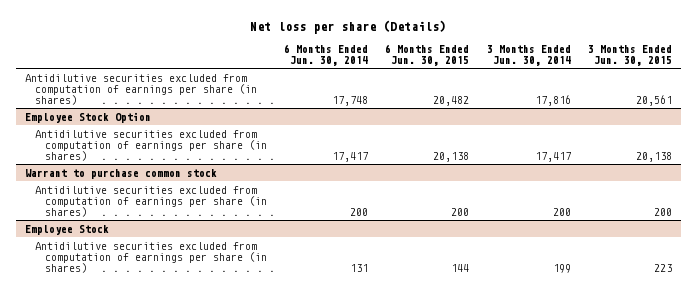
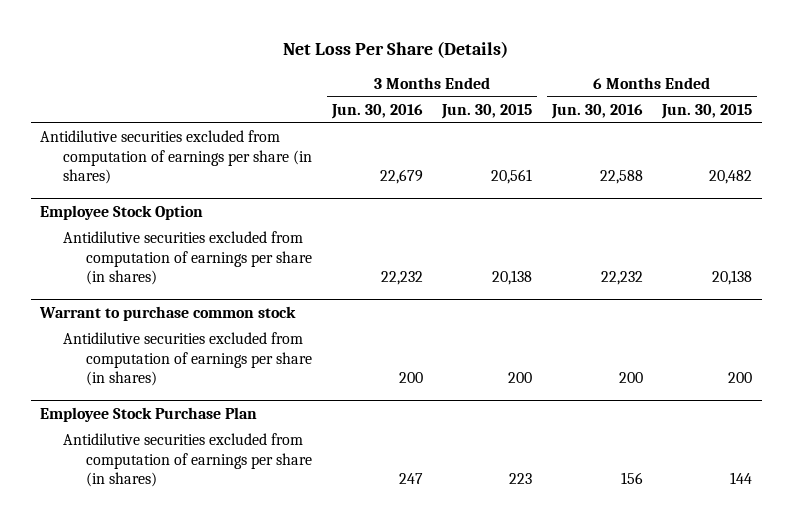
[250,19,447,34] Net loss per share (Details) -> [283,40,509,58] Net Loss Per Share (Details)
[283,43,368,66] 6 Months Ended Jun. 30, 2014 -> none
[486,44,571,66] 3 Months Ended Jun. 30, 2014 -> none
none -> [330,103,423,119] Jun. 30, 2016
none -> [550,103,643,119] Jun. 30, 2016
[25,224,110,235] Employee Stock -> [40,407,258,423] Employee Stock Purchase Plan

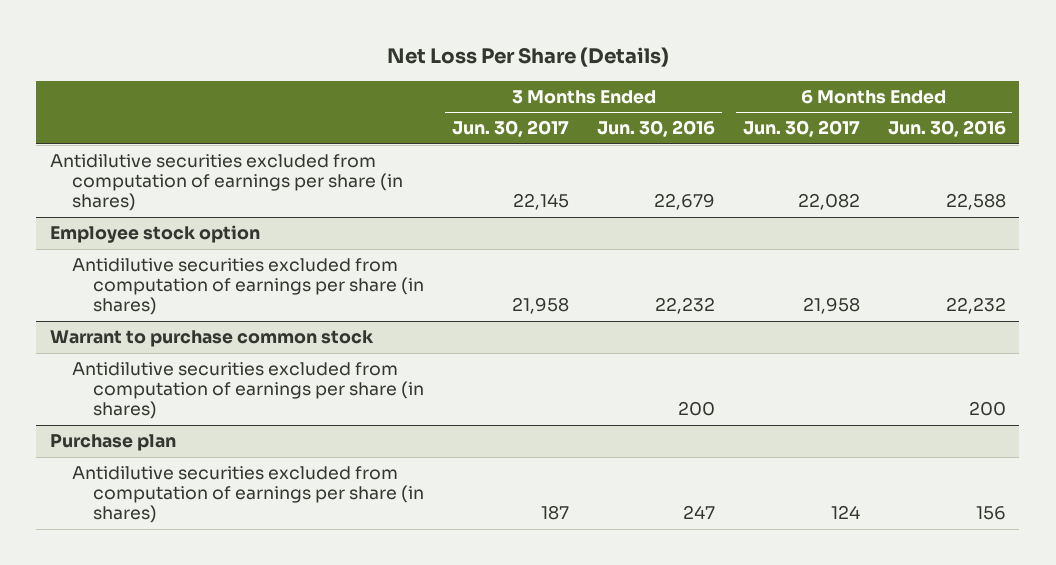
[441,103,533,119] Jun. 30, 2015 -> none
[661,103,753,119] Jun. 30, 2015 -> none
none -> [452,120,570,138] Jun. 30, 2017
none -> [742,120,860,138] Jun. 30, 2017
[40,205,204,221] Employee Stock Option -> [50,225,261,244] Employee stock option
[40,407,258,423] Employee Stock Purchase Plan -> [50,434,177,452] Purchase plan

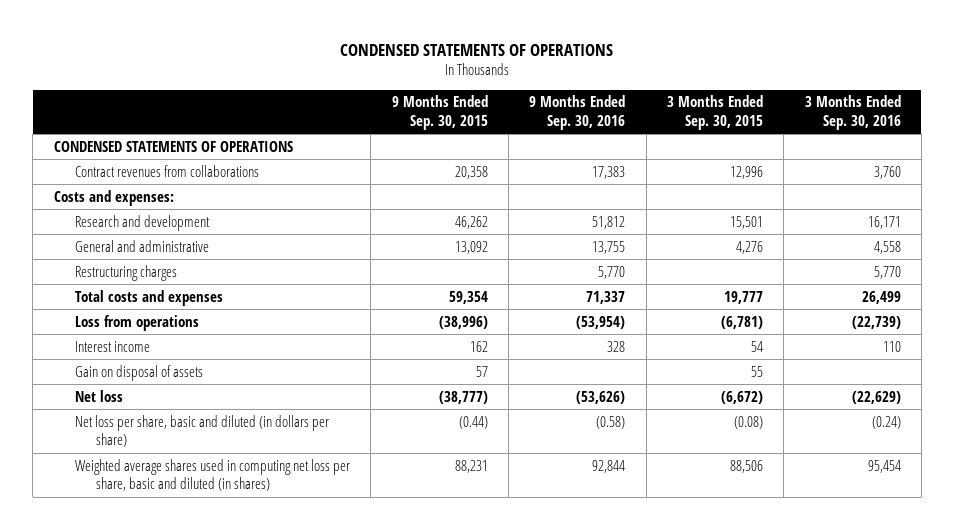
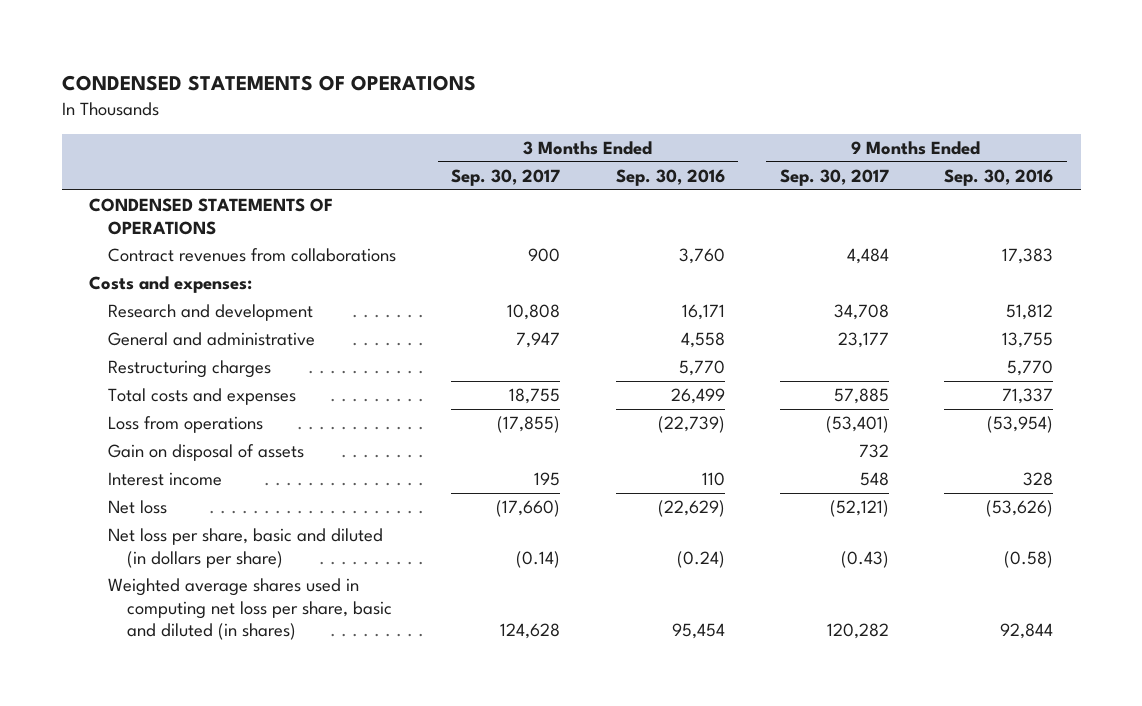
[391,95,488,130] 9 Months Ended Sep. 30, 2015 -> none
[666,95,763,130] 3 Months Ended Sep. 30, 2015 -> none
none -> [451,168,561,186] Sep. 30, 2017
none -> [779,168,889,186] Sep. 30, 2017
[74,340,150,352] Interest income -> [108,472,223,487] Interest income

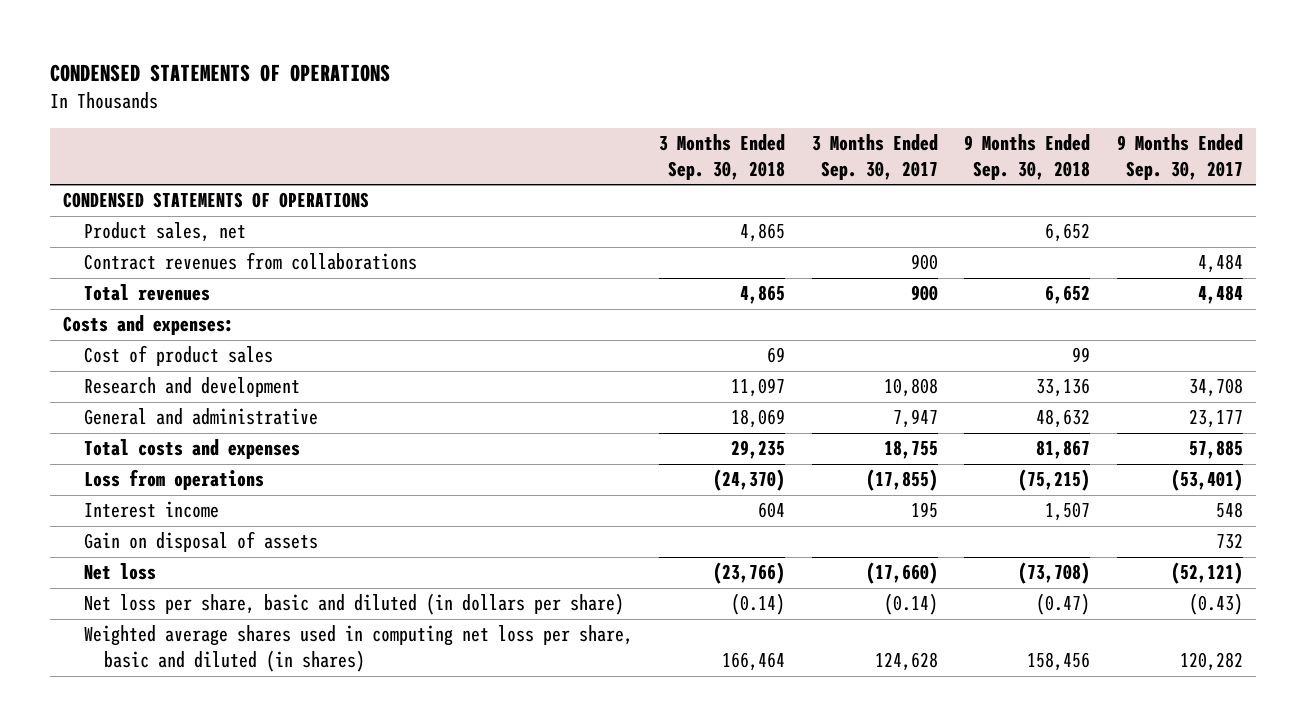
[615,168,725,186] Sep. 30, 2016 -> none
[943,168,1053,186] Sep. 30, 2016 -> none
none -> [659,133,786,180] 3 Months Ended Sep. 30, 2018
none -> [964,133,1091,180] 9 Months Ended Sep. 30, 2018
none -> [83,222,246,243] Product sales, net
none -> [83,284,210,302] Total revenues
none -> [83,345,273,367] Cost of product sales
[108,360,272,379] Restructuring charges -> none
[108,444,305,462] Gain on disposal of assets -> [83,531,318,553] Gain on disposal of assets

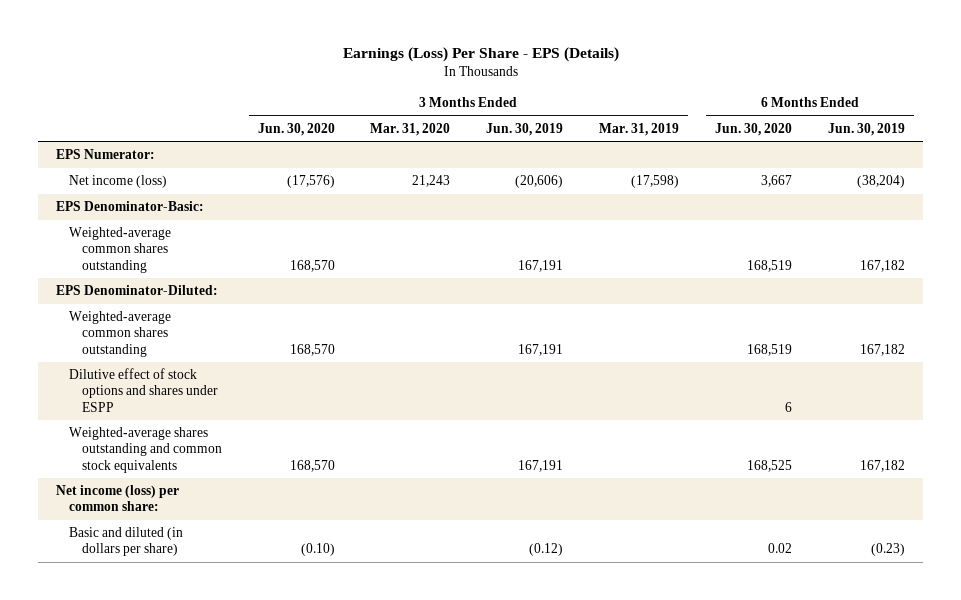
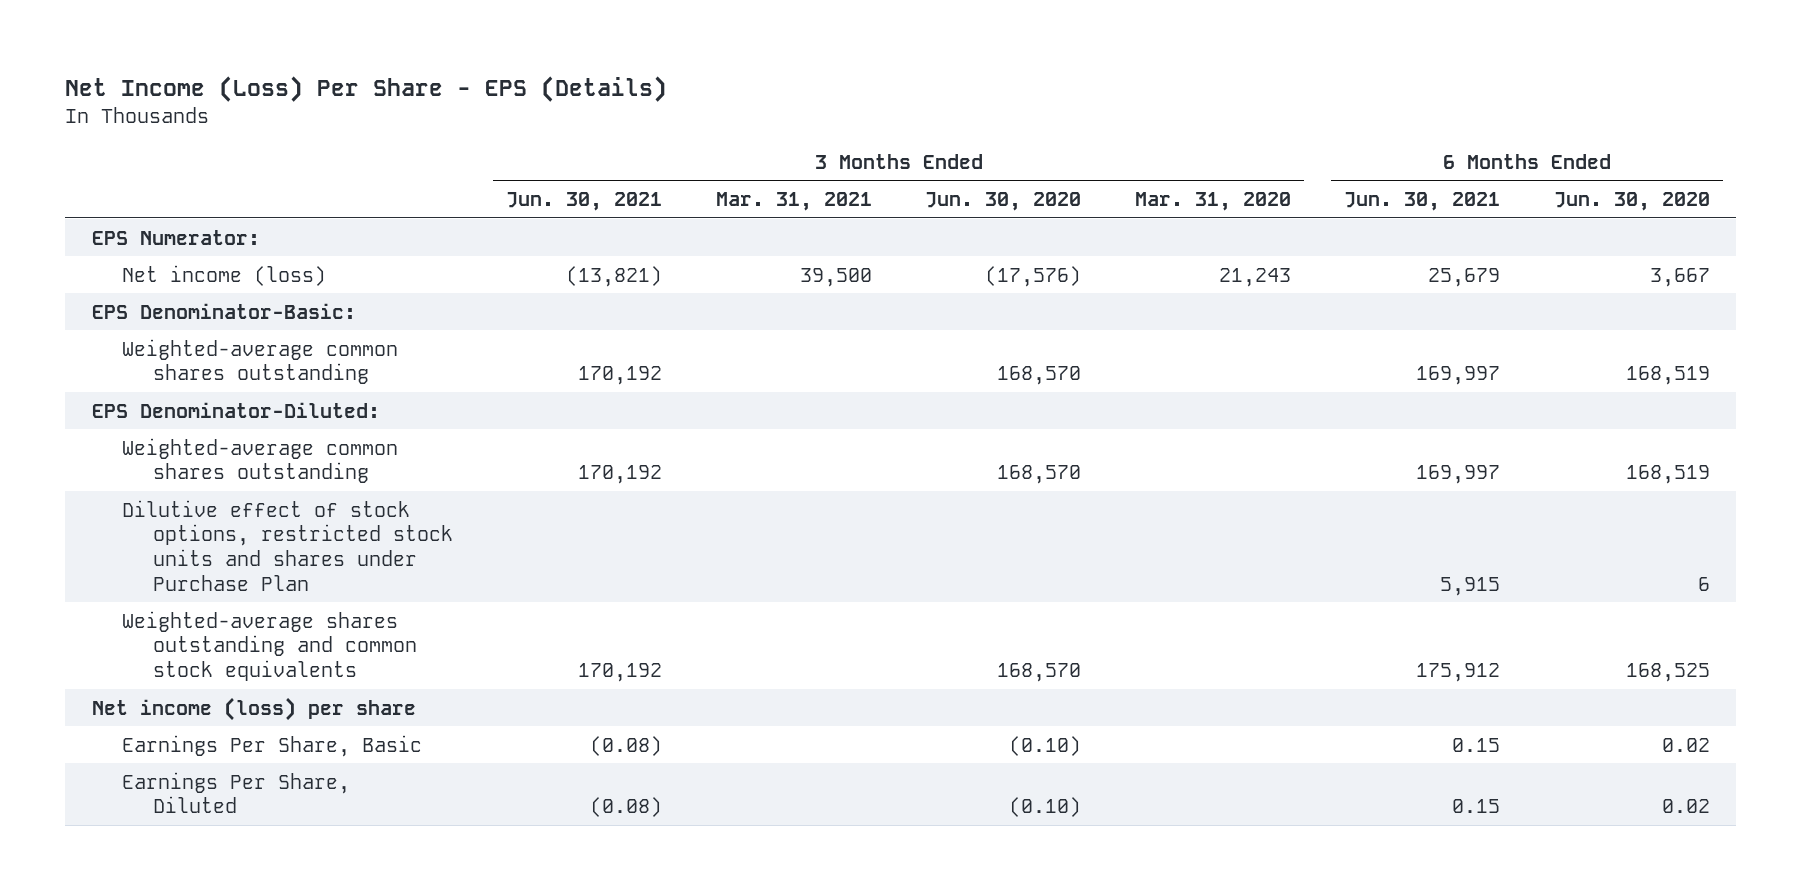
[342,47,619,63] Earnings (Loss) Per Share - EPS (Details) -> [65,76,668,103] Net Income (Loss) Per Share - EPS (Details)
[486,122,564,136] Jun. 30, 2019 -> none
[599,122,680,136] Mar. 31, 2019 -> none
[828,122,906,136] Jun. 30, 2019 -> none
none -> [506,192,663,212] Jun. 30, 2021
none -> [715,192,872,212] Mar. 31, 2021
none -> [1344,192,1501,212] Jun. 30, 2021
[68,368,218,412] Dilutive effect of stock options and shares under ESPP -> [122,499,453,591] Dilutive effect of stock options, restricted stock units and shares under Purchase Plan
[68,527,183,557] Basic and diluted (in dollars per share) -> none
[55,485,179,512] Net income (loss) per common share: -> [91,696,416,721] Net income (loss) per share
none -> [122,734,423,757] Earnings Per Share, Basic
none -> [122,771,351,814] Earnings Per Share, Diluted

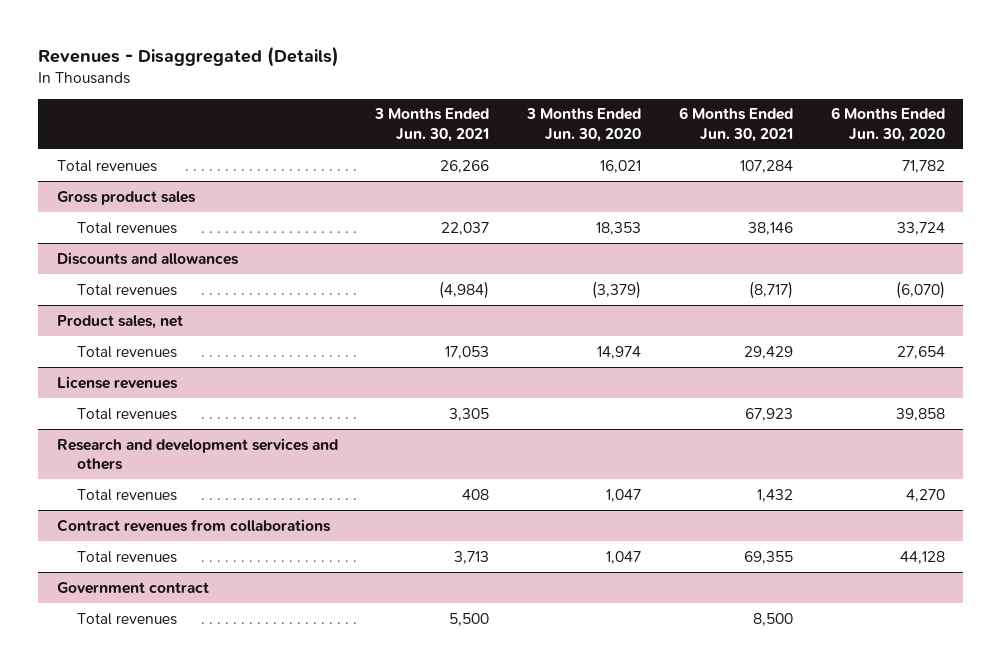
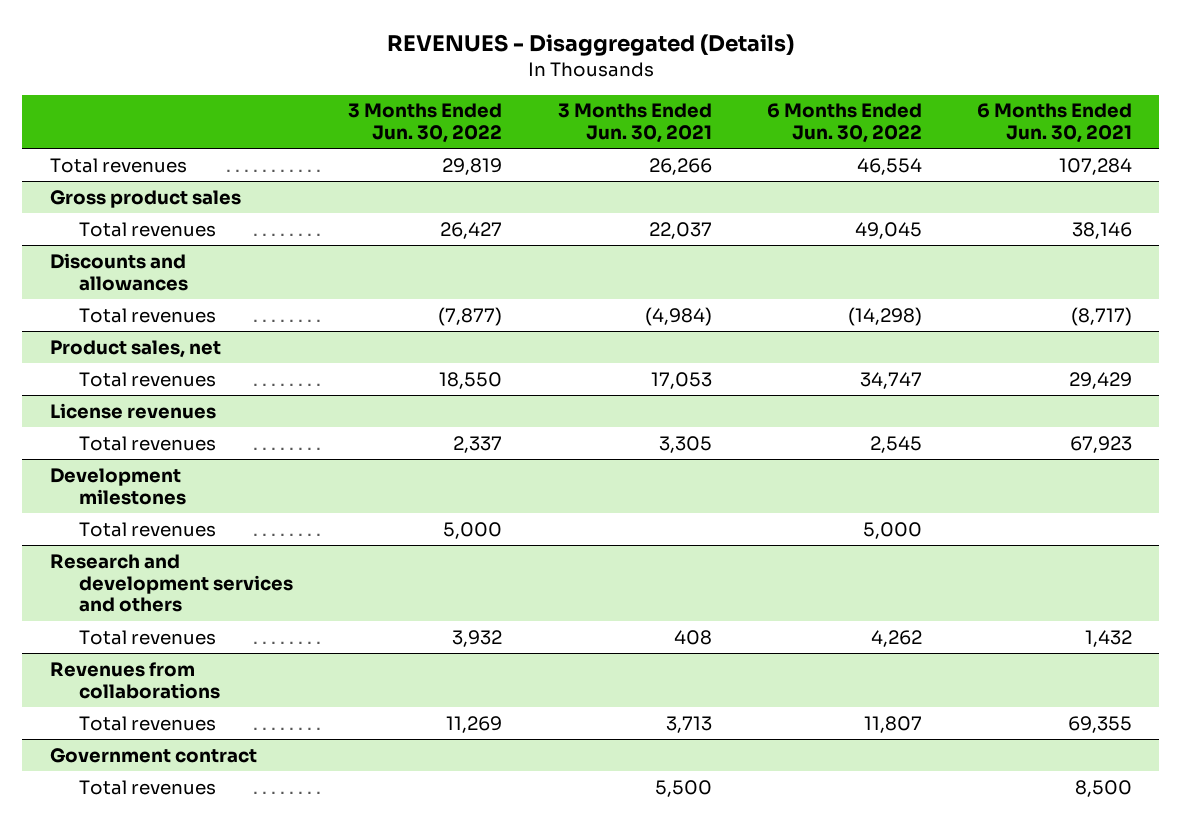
[37,46,339,68] Revenues - Disaggregated (Details) -> [386,34,794,57] REVENUES - Disaggregated (Details)
[526,108,642,142] 3 Months Ended Jun. 30, 2020 -> none
[830,107,945,142] 6 Months Ended Jun. 30, 2020 -> none
none -> [348,103,503,144] 3 Months Ended Jun. 30, 2022
none -> [766,103,922,144] 6 Months Ended Jun. 30, 2022
none -> [49,467,187,505] Development milestones
none -> [79,521,217,537] Total revenues
[56,518,331,532] Contract revenues from collaborations -> [49,661,221,699] Revenues from collaborations

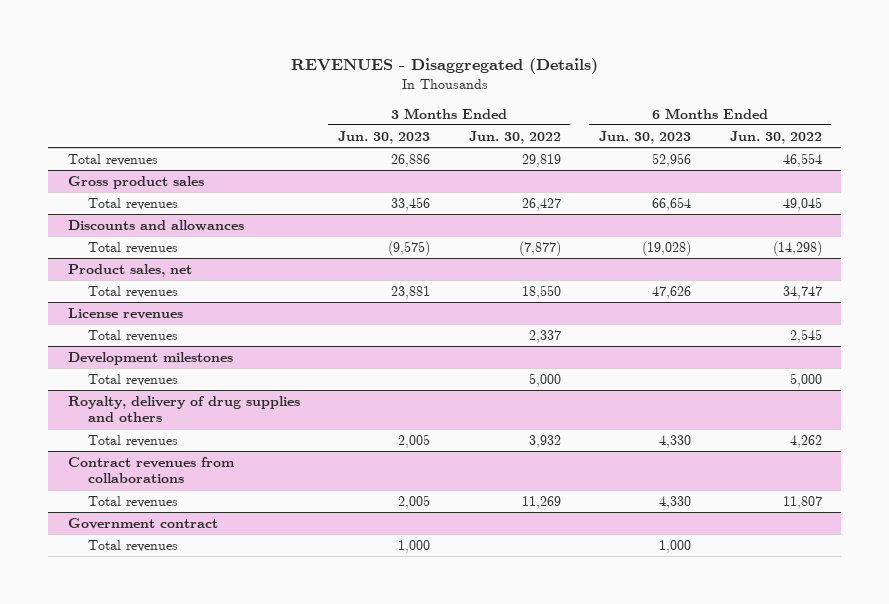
[557,103,712,144] 3 Months Ended Jun. 30, 2021 -> none
[976,103,1132,144] 6 Months Ended Jun. 30, 2021 -> none
none -> [338,130,431,144] Jun. 30, 2023
none -> [599,130,692,144] Jun. 30, 2023
[49,553,294,613] Research and development services and others -> none
none -> [67,395,300,423] Royalty, delivery of drug supplies and others
[49,661,221,699] Revenues from collaborations -> [67,456,235,484] Contract revenues from collaborations

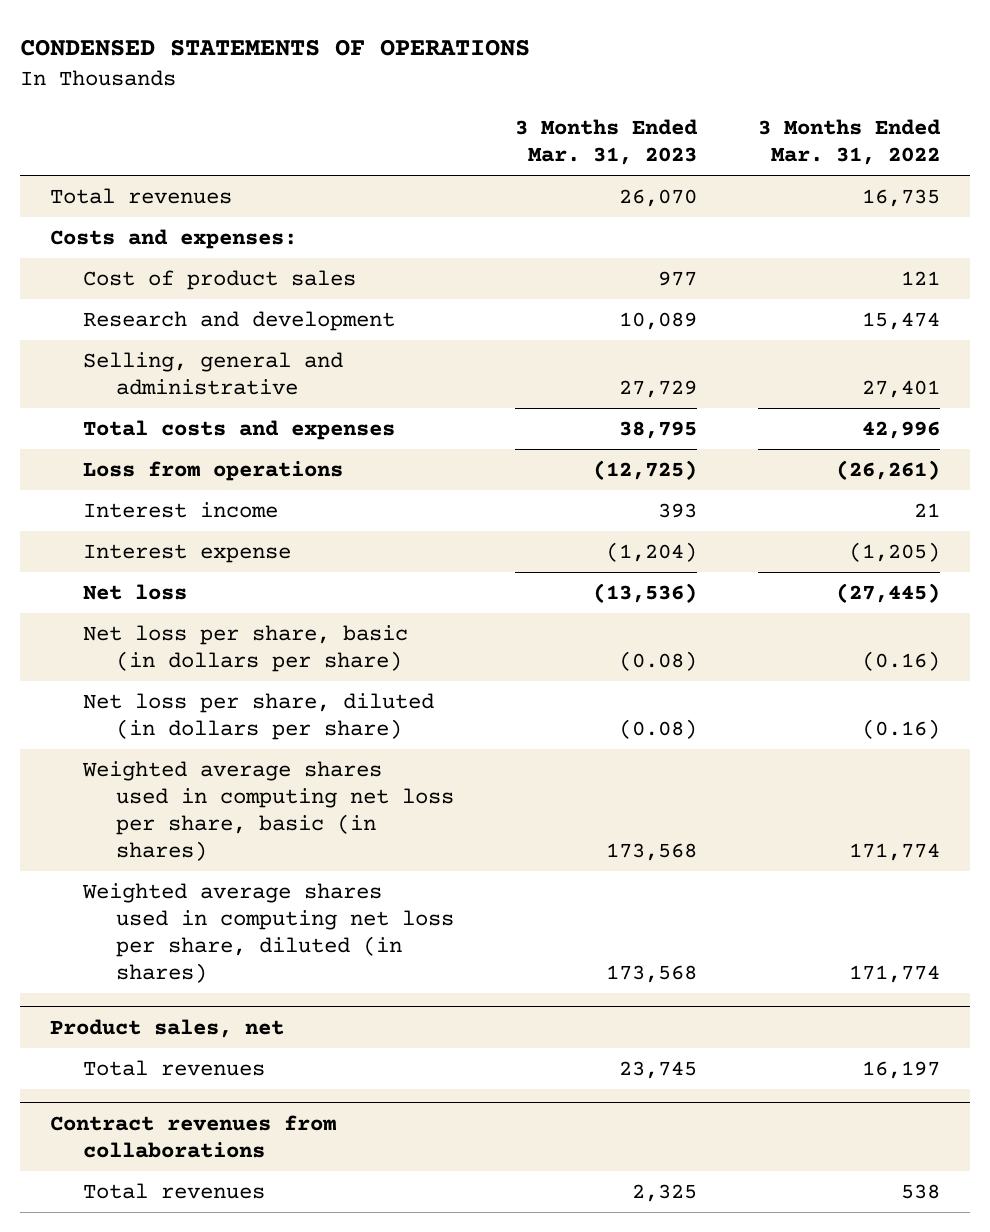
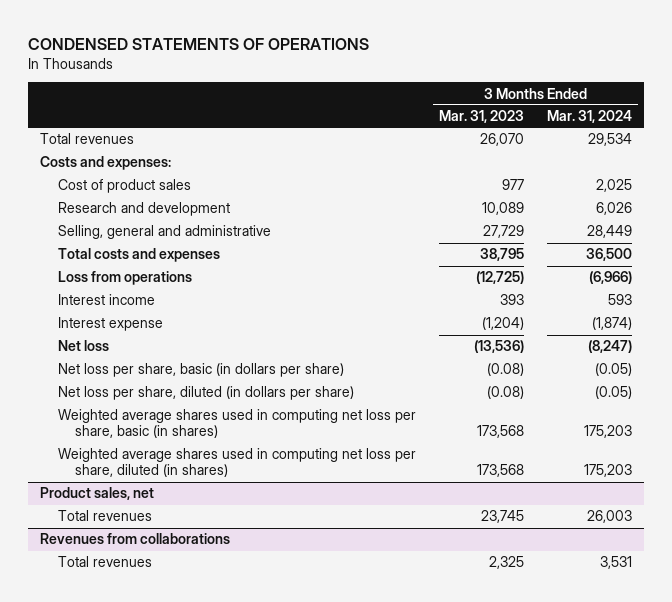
[757,119,941,166] 3 Months Ended Mar. 31, 2022 -> none
none -> [547,110,633,124] Mar. 31, 2024
[50,1114,337,1158] Contract revenues from collaborations -> [40,533,231,545] Revenues from collaborations

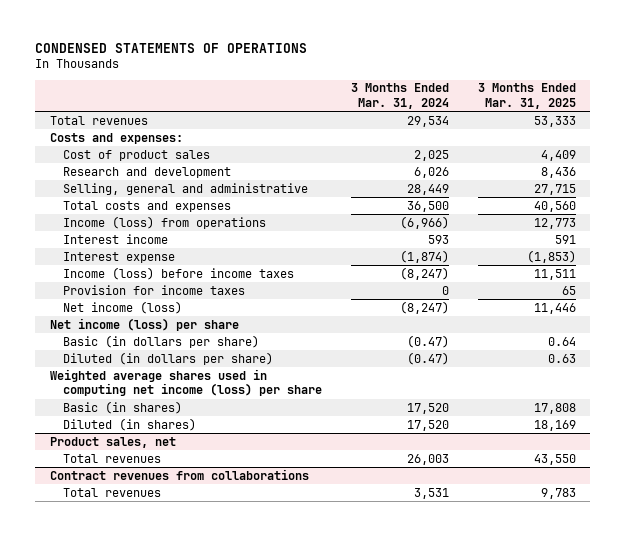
[438,110,524,124] Mar. 31, 2023 -> none
none -> [477,83,576,109] 3 Months Ended Mar. 31, 2025
[57,271,192,286] Loss from operations -> [62,215,266,229] Income (loss) from operations
none -> [62,266,294,280] Income (loss) before income taxes
none -> [62,284,245,295] Provision for income taxes
[57,340,109,352] Net loss -> [62,300,182,314] Net income (loss)
none -> [49,317,239,331] Net income (loss) per share
[57,363,344,378] Net loss per share, basic (in dollars per share) -> [62,334,259,348] Basic (in dollars per share)
[595,363,633,377] (0.05) -> [406,334,449,348] (0.47)
[57,386,354,401] Net loss per share, diluted (in dollars per share) -> [62,351,273,365] Diluted (in dollars per share)
[595,386,633,400] (0.05) -> [406,351,449,365] (0.47)
none -> [49,368,322,397] Weighted average shares used in computing net income (loss) per share
[57,409,416,439] Weighted average shares used in computing net loss per share, basic (in shares) -> [62,400,182,414] Basic (in shares)
[584,425,633,439] 175,203 -> [406,402,449,414] 17,520
[57,448,416,478] Weighted average shares used in computing net loss per share, diluted (in shares) -> [62,417,196,431] Diluted (in shares)
[584,464,633,478] 175,203 -> [406,419,449,431] 17,520
[40,533,231,545] Revenues from collaborations -> [49,468,309,480] Contract revenues from collaborations

